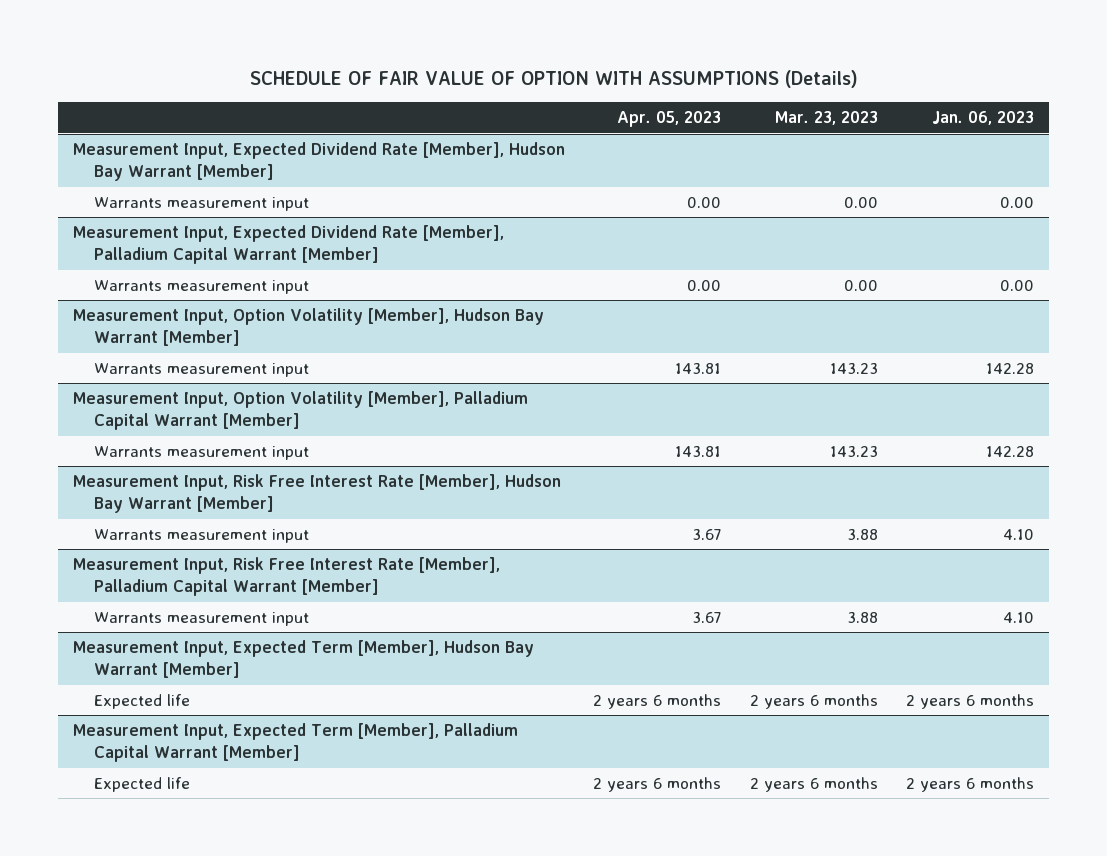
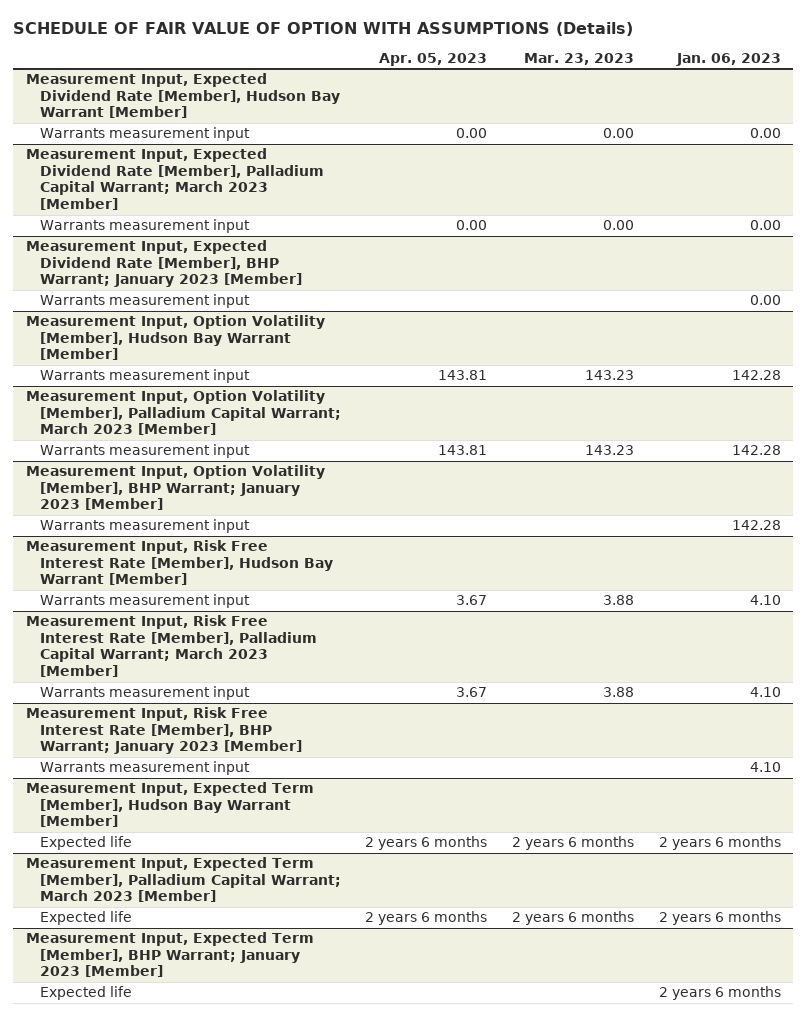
[72,225,504,265] Measurement Input, Expected Dividend Rate [Member], Palladium Capital Warrant [Member] -> [25,148,324,210] Measurement Input, Expected Dividend Rate [Member], Palladium Capital Warrant; March 2023 [Member]
none -> [25,240,302,288] Measurement Input, Expected Dividend Rate [Member], BHP Warrant; January 2023 [Member]
none -> [39,294,250,309] Warrants measurement input
[72,391,528,431] Measurement Input, Option Volatility [Member], Palladium Capital Warrant [Member] -> [25,390,341,436] Measurement Input, Option Volatility [Member], Palladium Capital Warrant; March 2023 [Member]
none -> [25,465,325,511] Measurement Input, Option Volatility [Member], BHP Warrant; January 2023 [Member]
none -> [39,519,250,534] Warrants measurement input
[72,557,500,597] Measurement Input, Risk Free Interest Rate [Member], Palladium Capital Warrant [Member] -> [25,615,317,677] Measurement Input, Risk Free Interest Rate [Member], Palladium Capital Warrant; March 2023 [Member]
none -> [25,707,302,755] Measurement Input, Risk Free Interest Rate [Member], BHP Warrant; January 2023 [Member]
none -> [39,761,250,776] Warrants measurement input
[72,723,518,763] Measurement Input, Expected Term [Member], Palladium Capital Warrant [Member] -> [25,857,341,903] Measurement Input, Expected Term [Member], Palladium Capital Warrant; March 2023 [Member]
none -> [25,932,314,978] Measurement Input, Expected Term [Member], BHP Warrant; January 2023 [Member]
none -> [39,986,132,1001] Expected life

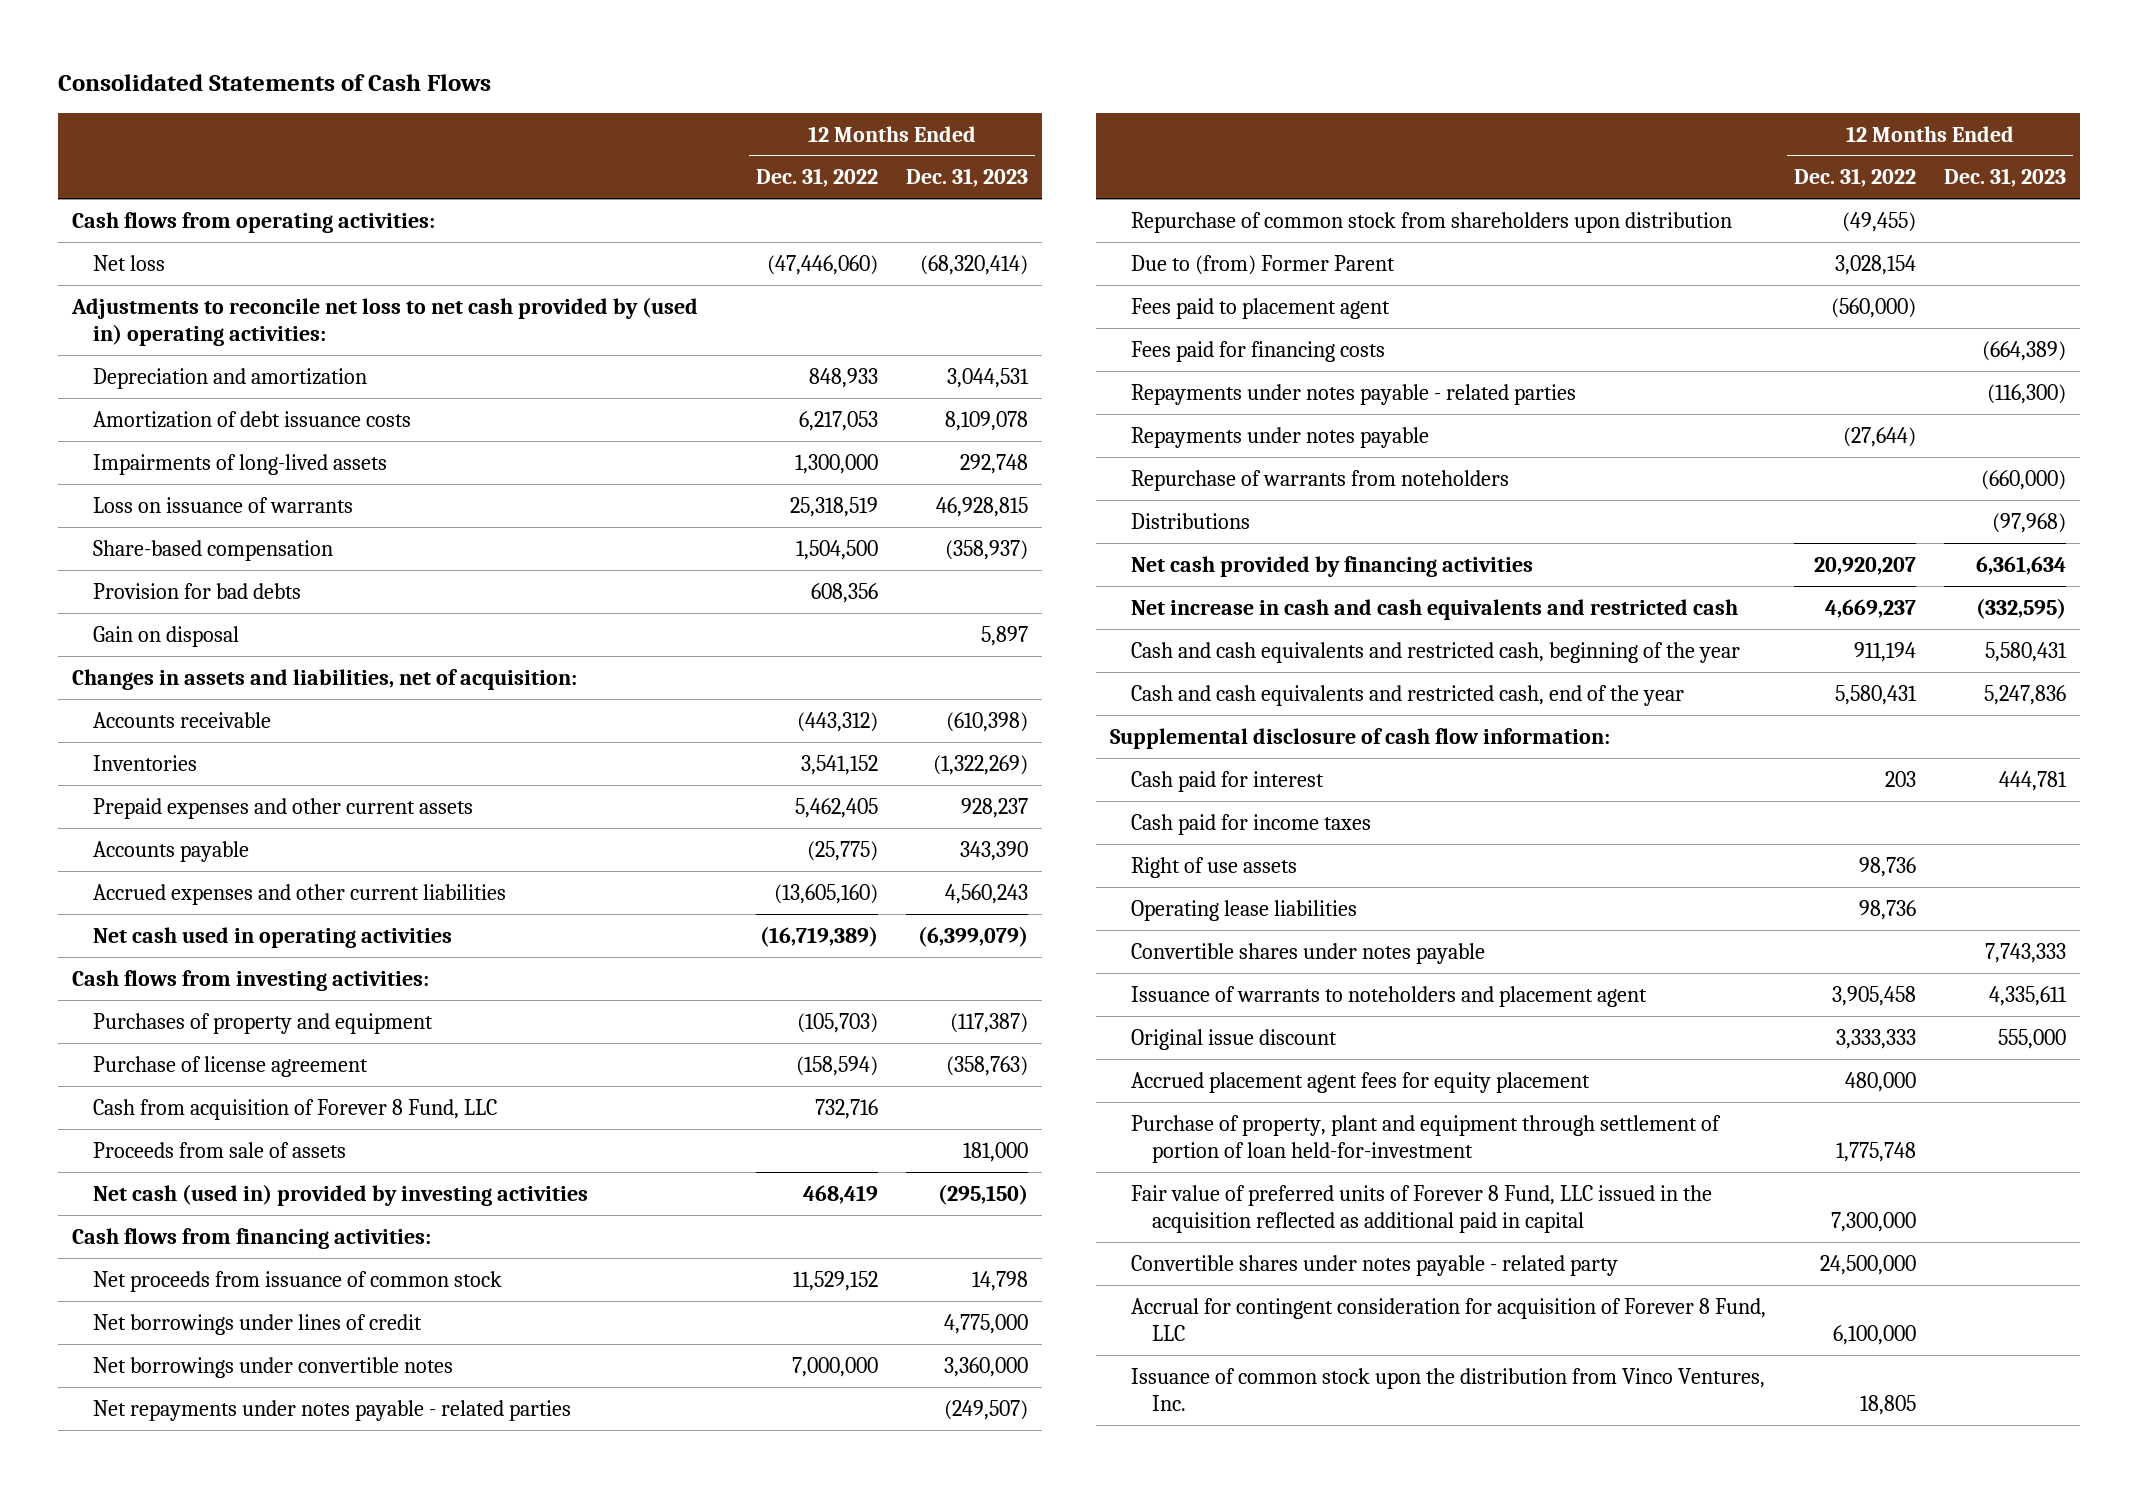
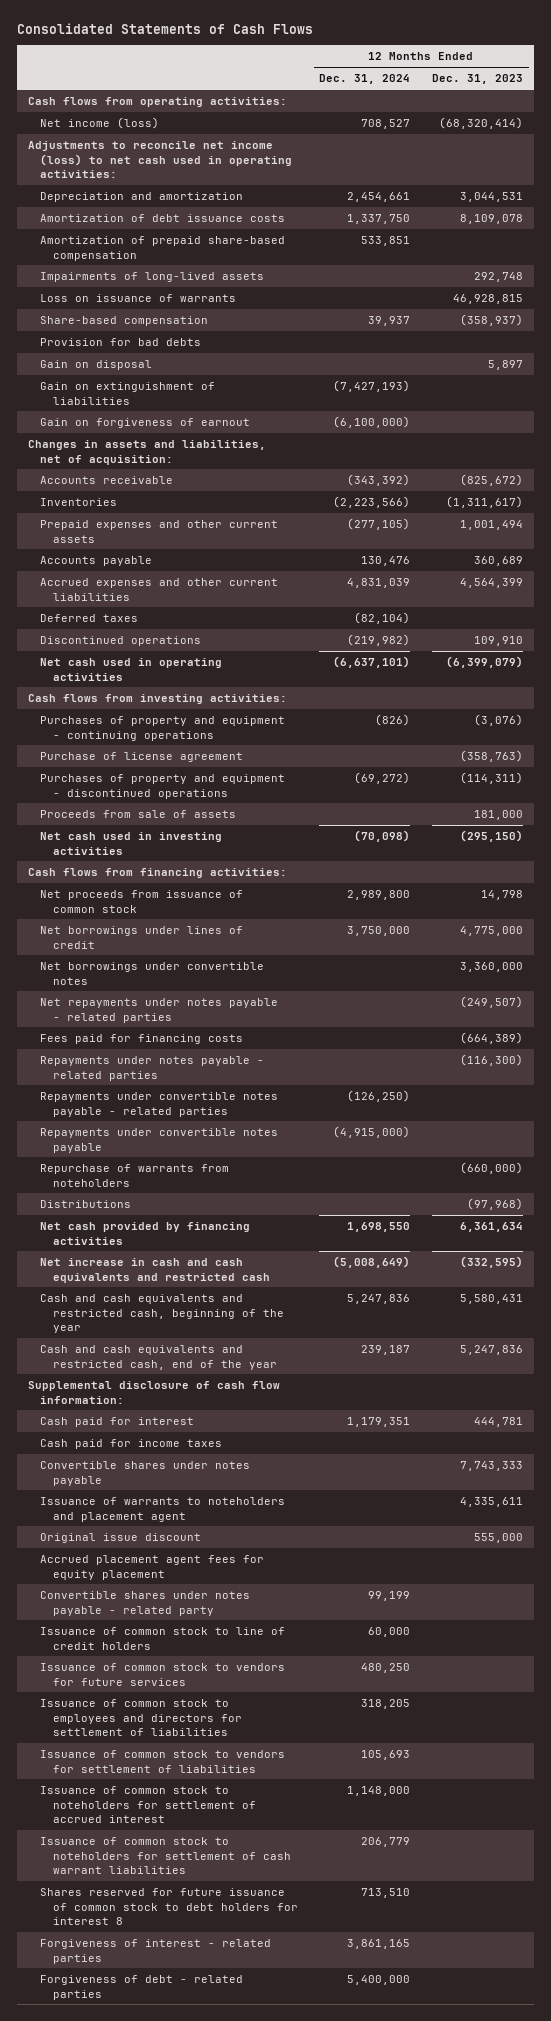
[755,168,878,188] Dec. 31, 2022 -> none
none -> [319,74,411,85] Dec. 31, 2024
[92,254,165,271] Net loss -> [40,117,160,130] Net income (loss)
[71,296,699,347] Adjustments to reconcile net loss to net cash provided by (used in) operating activities: -> [27,141,293,179] Adjustments to reconcile net income (loss) to net cash used in operating activities:
none -> [40,236,286,261] Amortization of prepaid share-based compensation
none -> [40,382,216,405] Gain on extinguishment of liabilities
none -> [40,418,251,429] Gain on forgiveness of earnout
[945,711,1028,732] (610,398) -> [460,474,524,487] (825,672)
[932,754,1028,775] (1,322,269) -> [446,496,524,509] (1,311,617)
[960,797,1028,818] 928,237 -> [460,520,524,531] 1,001,494
[959,840,1028,861] 343,390 -> [474,556,524,567] 360,689
[944,883,1028,904] 4,560,243 -> [460,578,524,589] 4,564,399
none -> [40,614,139,623] Deferred taxes
none -> [40,636,202,647] Discontinued operations
[92,1012,433,1034] Purchases of property and equipment -> [40,716,286,741] Purchases of property and equipment - continuing operations
[949,1012,1028,1033] (117,387) -> [474,714,524,727] (3,076)
[92,1098,497,1120] Cash from acquisition of Forever 8 Fund, LLC -> none
none -> [40,774,286,799] Purchases of property and equipment - discontinued operations
[92,1183,588,1206] Net cash (used in) provided by investing activities -> [40,832,223,855] Net cash used in investing activities
[1130,211,1732,233] Repurchase of common stock from shareholders upon distribution -> none
[1130,254,1395,275] Due to (from) Former Parent -> none
[1130,297,1390,319] Fees paid to placement agent -> none
none -> [40,1092,279,1117] Repayments under convertible notes payable - related parties
[1130,426,1429,448] Repayments under notes payable -> [40,1128,279,1153] Repayments under convertible notes payable
[1130,856,1297,878] Right of use assets -> none
[1130,899,1357,921] Operating lease liabilities -> none
[1130,1114,1721,1164] Purchase of property, plant and equipment through settlement of portion of loan held-for-investment -> none
[1130,1184,1712,1234] Fair value of preferred units of Forever 8 Fund, LLC issued in the acquisition reflected as additional paid in capital -> none
[1130,1297,1766,1342] Accrual for contingent consideration for acquisition of Forever 8 Fund, LLC -> none
[1130,1367,1765,1412] Issuance of common stock upon the distribution from Vinco Ventures, Inc. -> [40,1627,286,1650] Issuance of common stock to line of credit holders
none -> [40,1663,286,1686] Issuance of common stock to vendors for future services
none -> [40,1699,242,1737] Issuance of common stock to employees and directors for settlement of liabilities
none -> [40,1750,286,1773] Issuance of common stock to vendors for settlement of liabilities
none -> [40,1786,256,1824] Issuance of common stock to noteholders for settlement of accrued interest
none -> [40,1837,291,1875] Issuance of common stock to noteholders for settlement of cash warrant liabilities
none -> [40,1888,298,1926] Shares reserved for future issuance of common stock to debt holders for interest 8
none -> [40,1939,272,1964] Forgiveness of interest - related parties
none -> [40,1975,244,2000] Forgiveness of debt - related parties

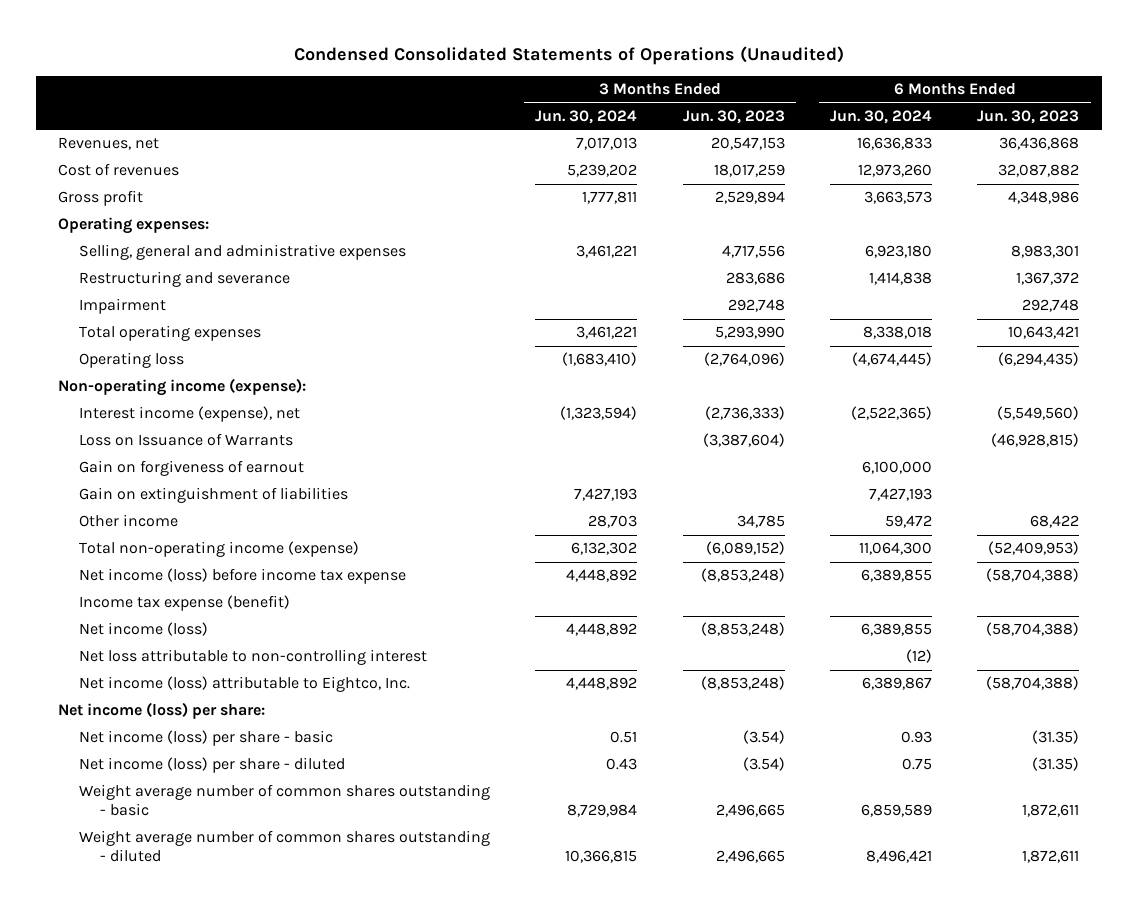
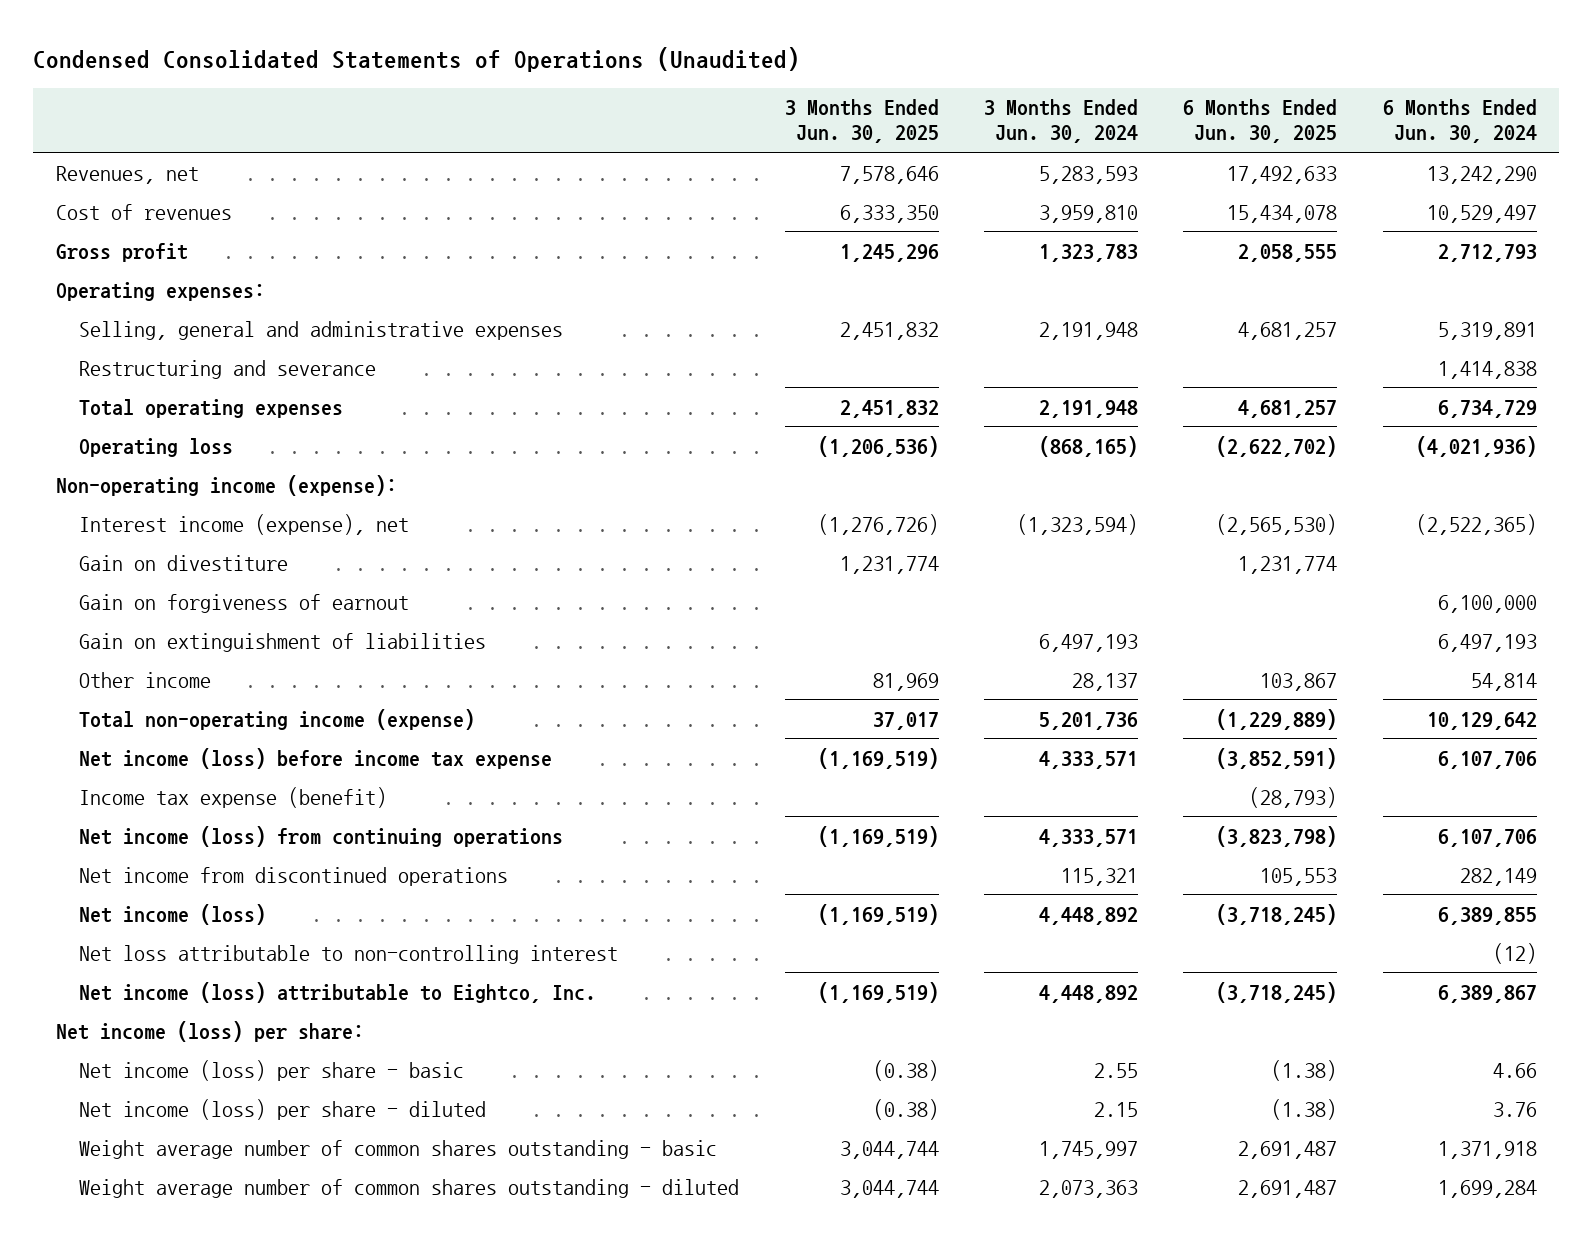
[682,109,785,124] Jun. 30, 2023 -> none
[977,109,1080,124] Jun. 30, 2023 -> none
none -> [784,99,939,144] 3 Months Ended Jun. 30, 2025
none -> [1183,99,1338,144] 6 Months Ended Jun. 30, 2025
[576,137,638,151] 7,017,013 -> [1039,165,1139,184] 5,283,593
[857,137,933,151] 16,636,833 -> [1426,165,1537,184] 13,242,290
[567,164,638,178] 5,239,202 -> [1039,204,1139,223] 3,959,810
[858,164,933,178] 12,973,260 -> [1426,204,1537,223] 10,529,497
[582,191,638,205] 1,777,811 -> [1039,243,1139,262] 1,323,783
[864,191,933,205] 3,663,573 -> [1437,243,1537,262] 2,712,793
[576,245,638,259] 3,461,221 -> [1039,321,1139,340] 2,191,948
[865,245,933,259] 6,923,180 -> [1437,321,1537,340] 5,319,891
[79,298,167,315] Impairment -> none
[576,326,638,340] 3,461,221 -> [1039,399,1139,418] 2,191,948
[863,326,933,340] 8,338,018 -> [1437,399,1537,418] 6,734,729
[562,352,638,367] (1,683,410) -> [1039,435,1139,457] (868,165)
[852,352,933,367] (4,674,445) -> [1415,435,1537,457] (4,021,936)
[79,433,294,447] Loss on Issuance of Warrants -> none
none -> [79,554,289,571] Gain on divestiture
[574,488,638,502] 7,427,193 -> [1039,633,1139,652] 6,497,193
[869,488,933,502] 7,427,193 -> [1437,633,1537,652] 6,497,193
[588,515,638,529] 28,703 -> [1072,672,1139,691] 28,137
[885,515,933,529] 59,472 -> [1470,672,1537,691] 54,814
[571,542,638,556] 6,132,302 -> [1039,711,1139,730] 5,201,736
[859,542,933,556] 11,064,300 -> [1426,711,1537,730] 10,129,642
[566,569,638,583] 4,448,892 -> [1039,750,1139,769] 4,333,571
[861,569,933,583] 6,389,855 -> [1437,750,1537,769] 6,107,706
none -> [79,825,564,847] Net income (loss) from continuing operations
none -> [79,866,509,886] Net income from discontinued operations
[610,731,638,744] 0.51 -> [1094,1062,1139,1078] 2.55
[901,731,933,744] 0.93 -> [1492,1062,1537,1078] 4.66
[606,758,638,771] 0.43 -> [1094,1101,1139,1117] 2.15
[902,758,933,771] 0.75 -> [1492,1101,1537,1117] 3.76
[567,804,638,818] 8,729,984 -> [1039,1140,1139,1159] 1,745,997
[861,804,933,818] 6,859,589 -> [1437,1140,1537,1159] 1,371,918
[565,850,638,864] 10,366,815 -> [1039,1179,1139,1198] 2,073,363
[866,850,933,864] 8,496,421 -> [1437,1179,1537,1198] 1,699,284

